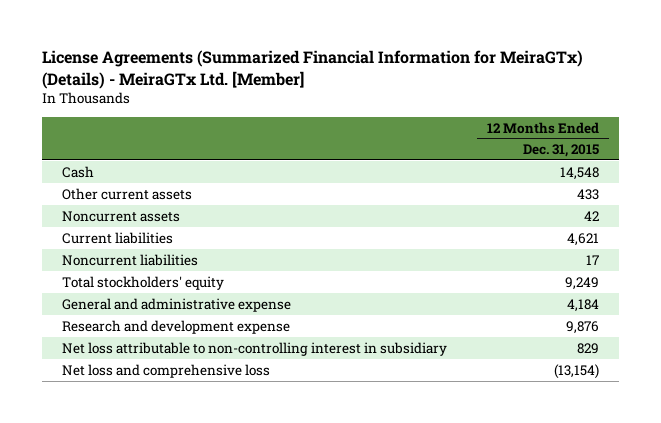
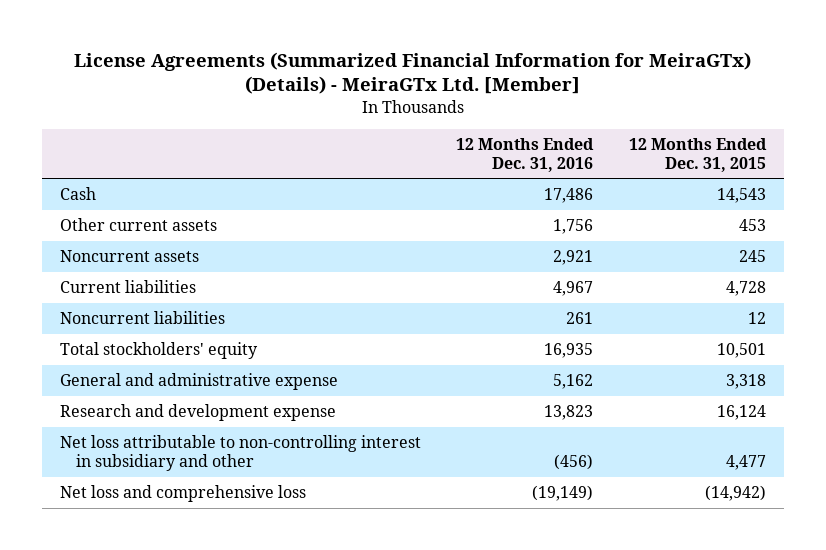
none -> [456,137,595,172] 12 Months Ended Dec. 31, 2016
[560,166,600,180] 14,548 -> [717,188,767,204] 14,543
[577,188,600,200] 433 -> [739,219,767,232] 453
[584,210,600,221] 42 -> [739,250,767,263] 245
[567,232,600,246] 4,621 -> [726,281,767,297] 4,728
[586,254,600,265] 17 -> [748,312,767,325] 12
[565,276,600,290] 9,249 -> [717,343,767,359] 10,501
[567,298,600,312] 4,184 -> [726,374,767,390] 3,318
[566,320,600,334] 9,876 -> [717,405,767,421] 16,124
[62,341,448,356] Net loss attributable to non-controlling interest in subsidiary -> [59,435,421,472] Net loss attributable to non-controlling interest in subsidiary and other
[577,342,600,354] 829 -> [726,455,767,471] 4,477
[554,363,600,379] (13,154) -> [705,485,767,502] (14,942)

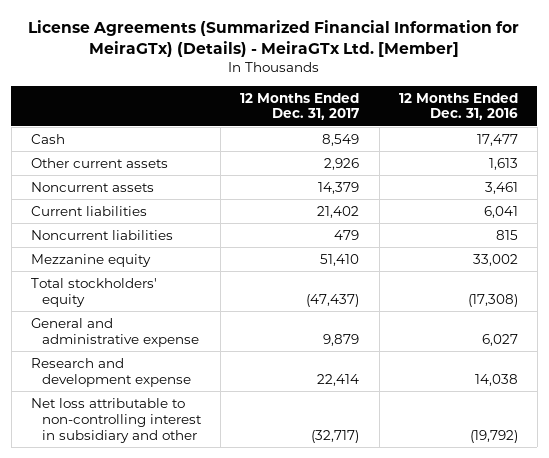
[629,137,768,172] 12 Months Ended Dec. 31, 2015 -> none
none -> [240,92,360,121] 12 Months Ended Dec. 31, 2017
[59,485,306,503] Net loss and comprehensive loss -> none
[544,188,594,204] 17,486 -> [476,134,518,147] 17,477
[553,219,594,235] 1,756 -> [488,158,518,171] 1,613
[553,250,594,266] 2,921 -> [484,182,518,195] 3,461
[553,281,594,297] 4,967 -> [483,206,518,219] 6,041
[566,312,594,325] 261 -> [495,230,518,241] 815
none -> [31,254,152,268] Mezzanine equity
[544,343,594,359] 16,935 -> [467,293,518,307] (17,308)
[553,374,594,390] 5,162 -> [481,333,518,346] 6,027
[544,405,594,421] 13,823 -> [474,373,518,386] 14,038
[554,454,594,471] (456) -> [469,429,518,443] (19,792)

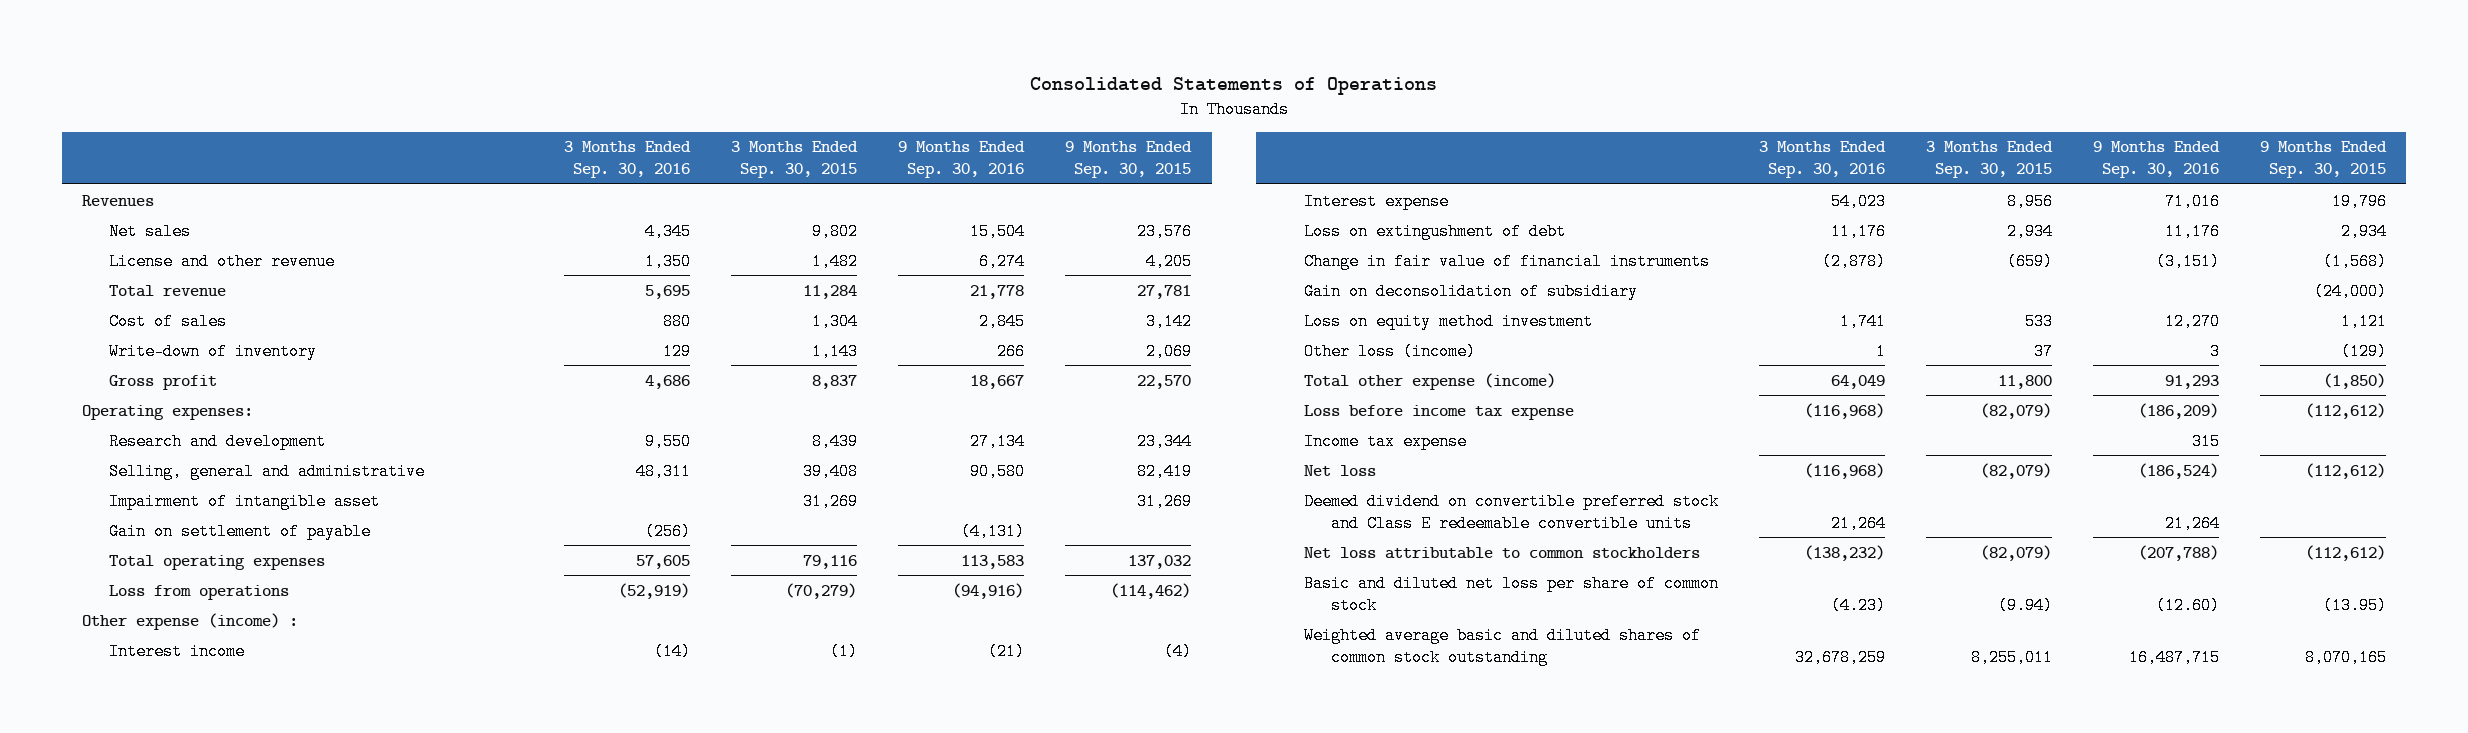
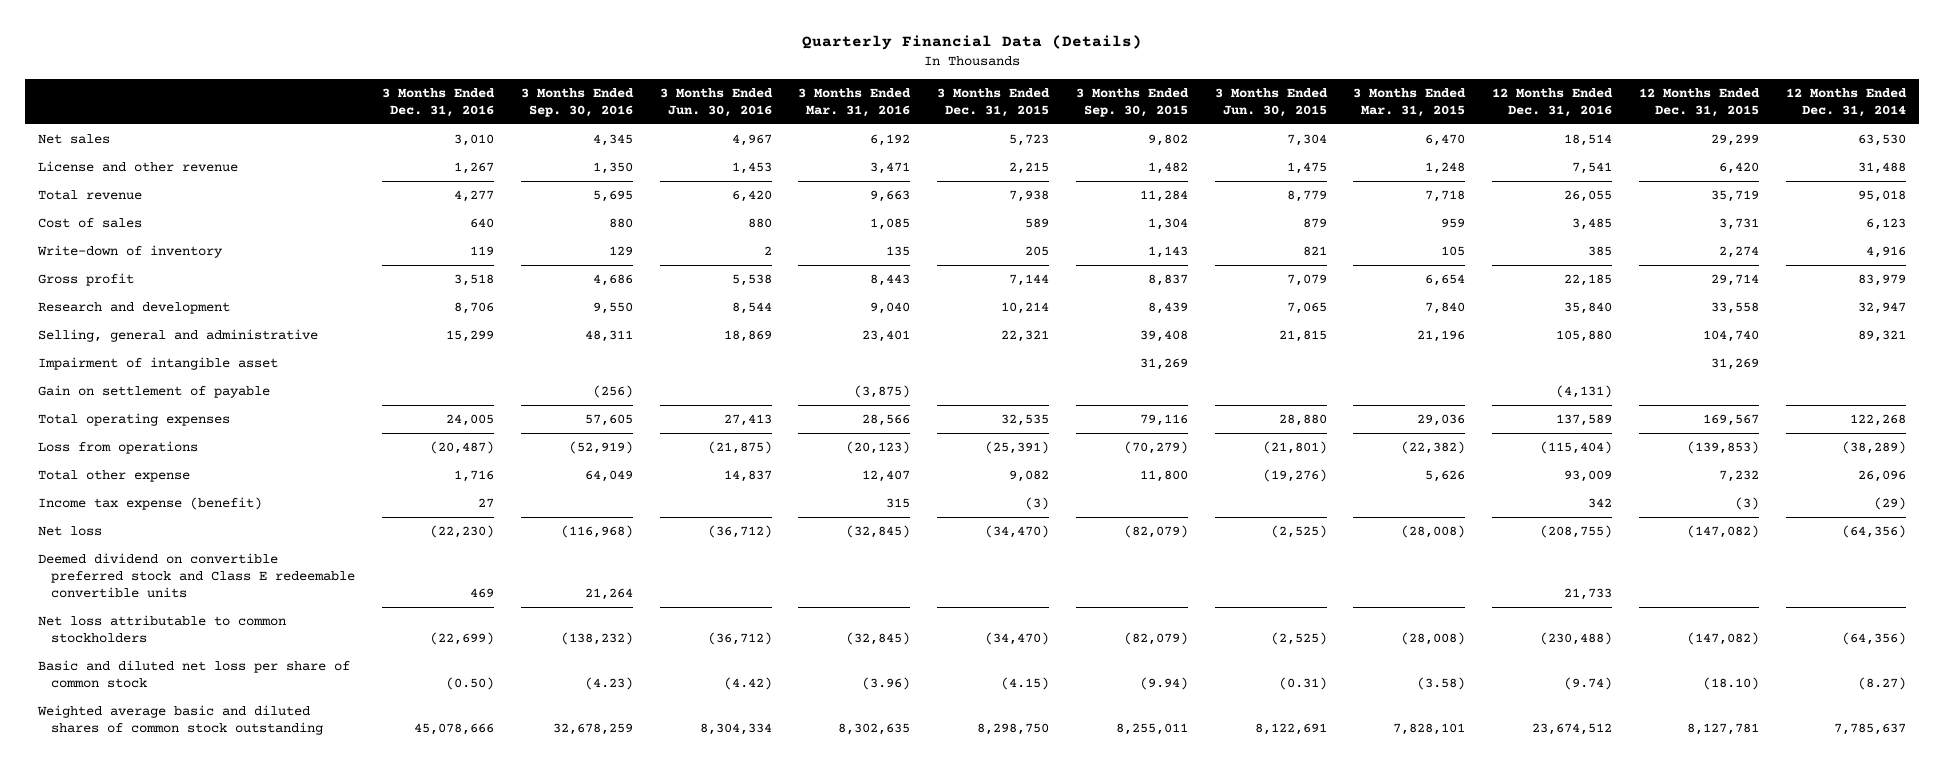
[1030,76,1438,95] Consolidated Statements of Operations -> [802,35,1143,51] Quarterly Financial Data (Details)
[898,141,1026,179] 9 Months Ended Sep. 30, 2016 -> none
[1065,141,1193,179] 9 Months Ended Sep. 30, 2015 -> none
none -> [382,87,496,118] 3 Months Ended Dec. 31, 2016
none -> [659,87,773,118] 3 Months Ended Jun. 30, 2016
none -> [798,87,912,118] 3 Months Ended Mar. 31, 2016
none -> [937,87,1051,118] 3 Months Ended Dec. 31, 2015
none -> [1214,87,1328,118] 3 Months Ended Jun. 30, 2015
none -> [1353,87,1467,118] 3 Months Ended Mar. 31, 2015
none -> [1492,87,1614,118] 12 Months Ended Dec. 31, 2016
none -> [1638,87,1760,118] 12 Months Ended Dec. 31, 2015
none -> [1785,87,1907,118] 12 Months Ended Dec. 31, 2014
[82,194,155,206] Revenues -> none
[82,404,254,420] Operating expenses: -> none
[82,612,299,630] Other expense (income) : -> none
[109,642,246,660] Interest income -> none
[1304,192,1450,210] Interest expense -> none
[1304,222,1567,240] Loss on extingushment of debt -> none
[1304,252,1711,270] Change in fair value of financial instruments -> none
[1304,282,1639,300] Gain on deconsolidation of subsidiary -> none
[1304,312,1594,330] Loss on equity method investment -> none
[1304,342,1477,360] Other loss (income) -> none
[1304,404,1575,420] Loss before income tax expense -> none
[1304,372,1557,390] Total other expense (income) -> [38,469,191,482] Total other expense
[1304,432,1468,450] Income tax expense -> [38,496,263,510] Income tax expense (benefit)

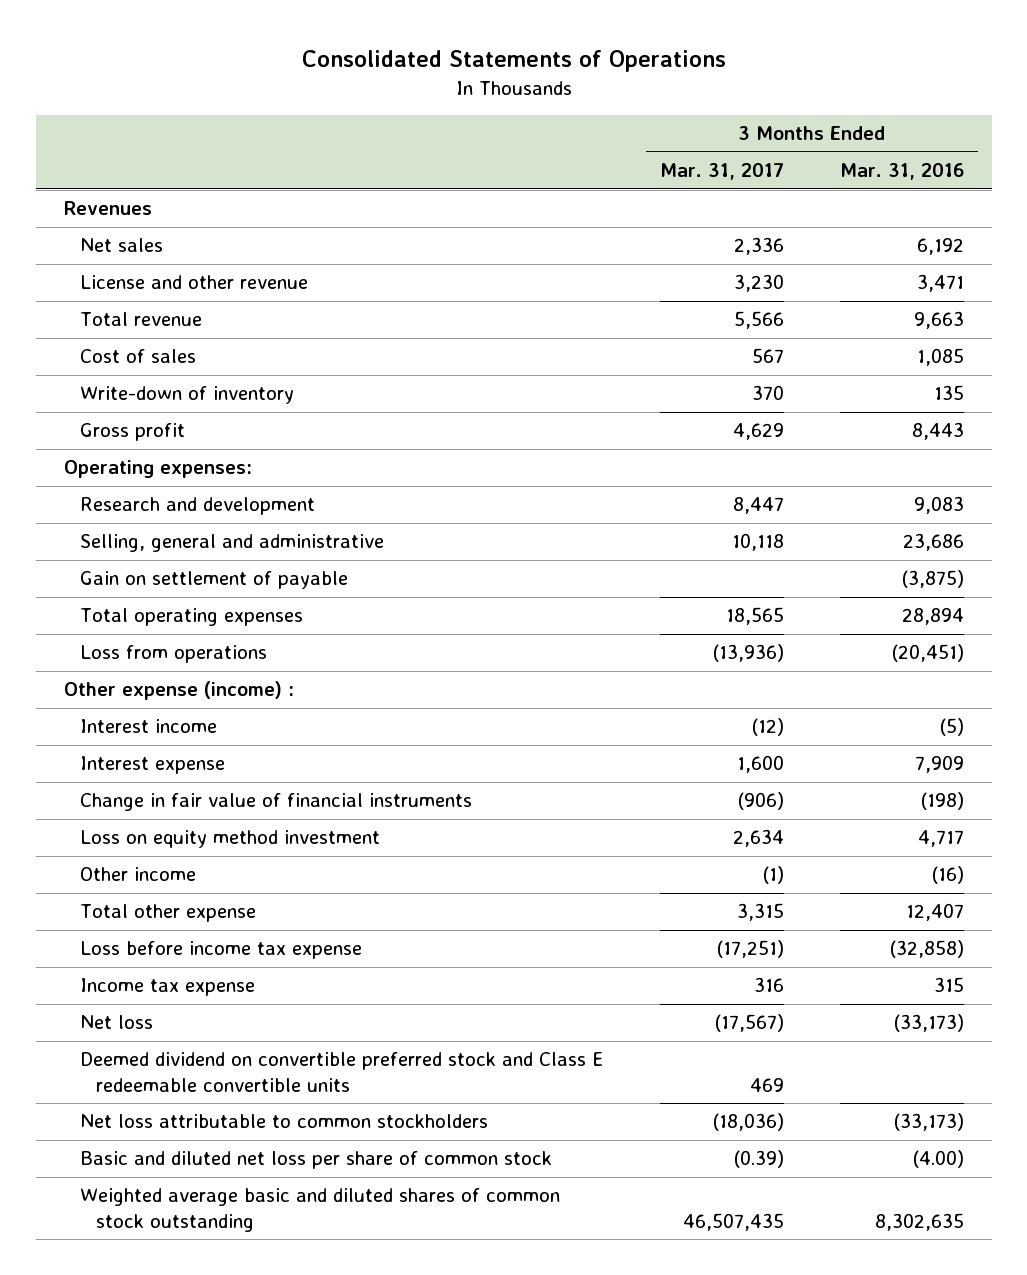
[802,35,1143,51] Quarterly Financial Data (Details) -> [301,50,726,73] Consolidated Statements of Operations
[382,87,496,118] 3 Months Ended Dec. 31, 2016 -> none
[520,87,634,118] 3 Months Ended Sep. 30, 2016 -> none
[659,87,773,118] 3 Months Ended Jun. 30, 2016 -> none
[937,87,1051,118] 3 Months Ended Dec. 31, 2015 -> none
[1075,87,1189,118] 3 Months Ended Sep. 30, 2015 -> none
[1214,87,1328,118] 3 Months Ended Jun. 30, 2015 -> none
[1353,87,1467,118] 3 Months Ended Mar. 31, 2015 -> none
[1492,87,1614,118] 12 Months Ended Dec. 31, 2016 -> none
[1638,87,1760,118] 12 Months Ended Dec. 31, 2015 -> none
[1785,87,1907,118] 12 Months Ended Dec. 31, 2014 -> none
none -> [659,163,784,181] Mar. 31, 2017
none -> [63,201,152,216] Revenues
[38,356,279,370] Impairment of intangible asset -> none
none -> [63,460,252,479] Operating expenses:
[870,301,911,314] 9,040 -> [913,496,964,515] 9,083
[862,329,911,342] 23,401 -> [902,533,964,552] 23,686
[862,413,911,426] 28,566 -> [901,608,964,626] 28,894
[846,440,911,454] (20,123) -> [891,644,964,663] (20,451)
none -> [63,681,294,701] Other expense (income) :
none -> [79,719,217,734] Interest income
none -> [79,756,225,775] Interest expense
none -> [79,793,472,812] Change in fair value of financial instruments
none -> [79,830,380,849] Loss on equity method investment
none -> [79,867,196,882] Other income
none -> [79,941,362,960] Loss before income tax expense
[38,496,263,510] Income tax expense (benefit) -> [79,978,255,997] Income tax expense
[846,524,911,538] (32,845) -> [893,1014,964,1033] (33,173)
[846,632,911,646] (32,845) -> [893,1113,964,1132] (33,173)
[862,677,911,691] (3.96) -> [912,1150,964,1169] (4.00)

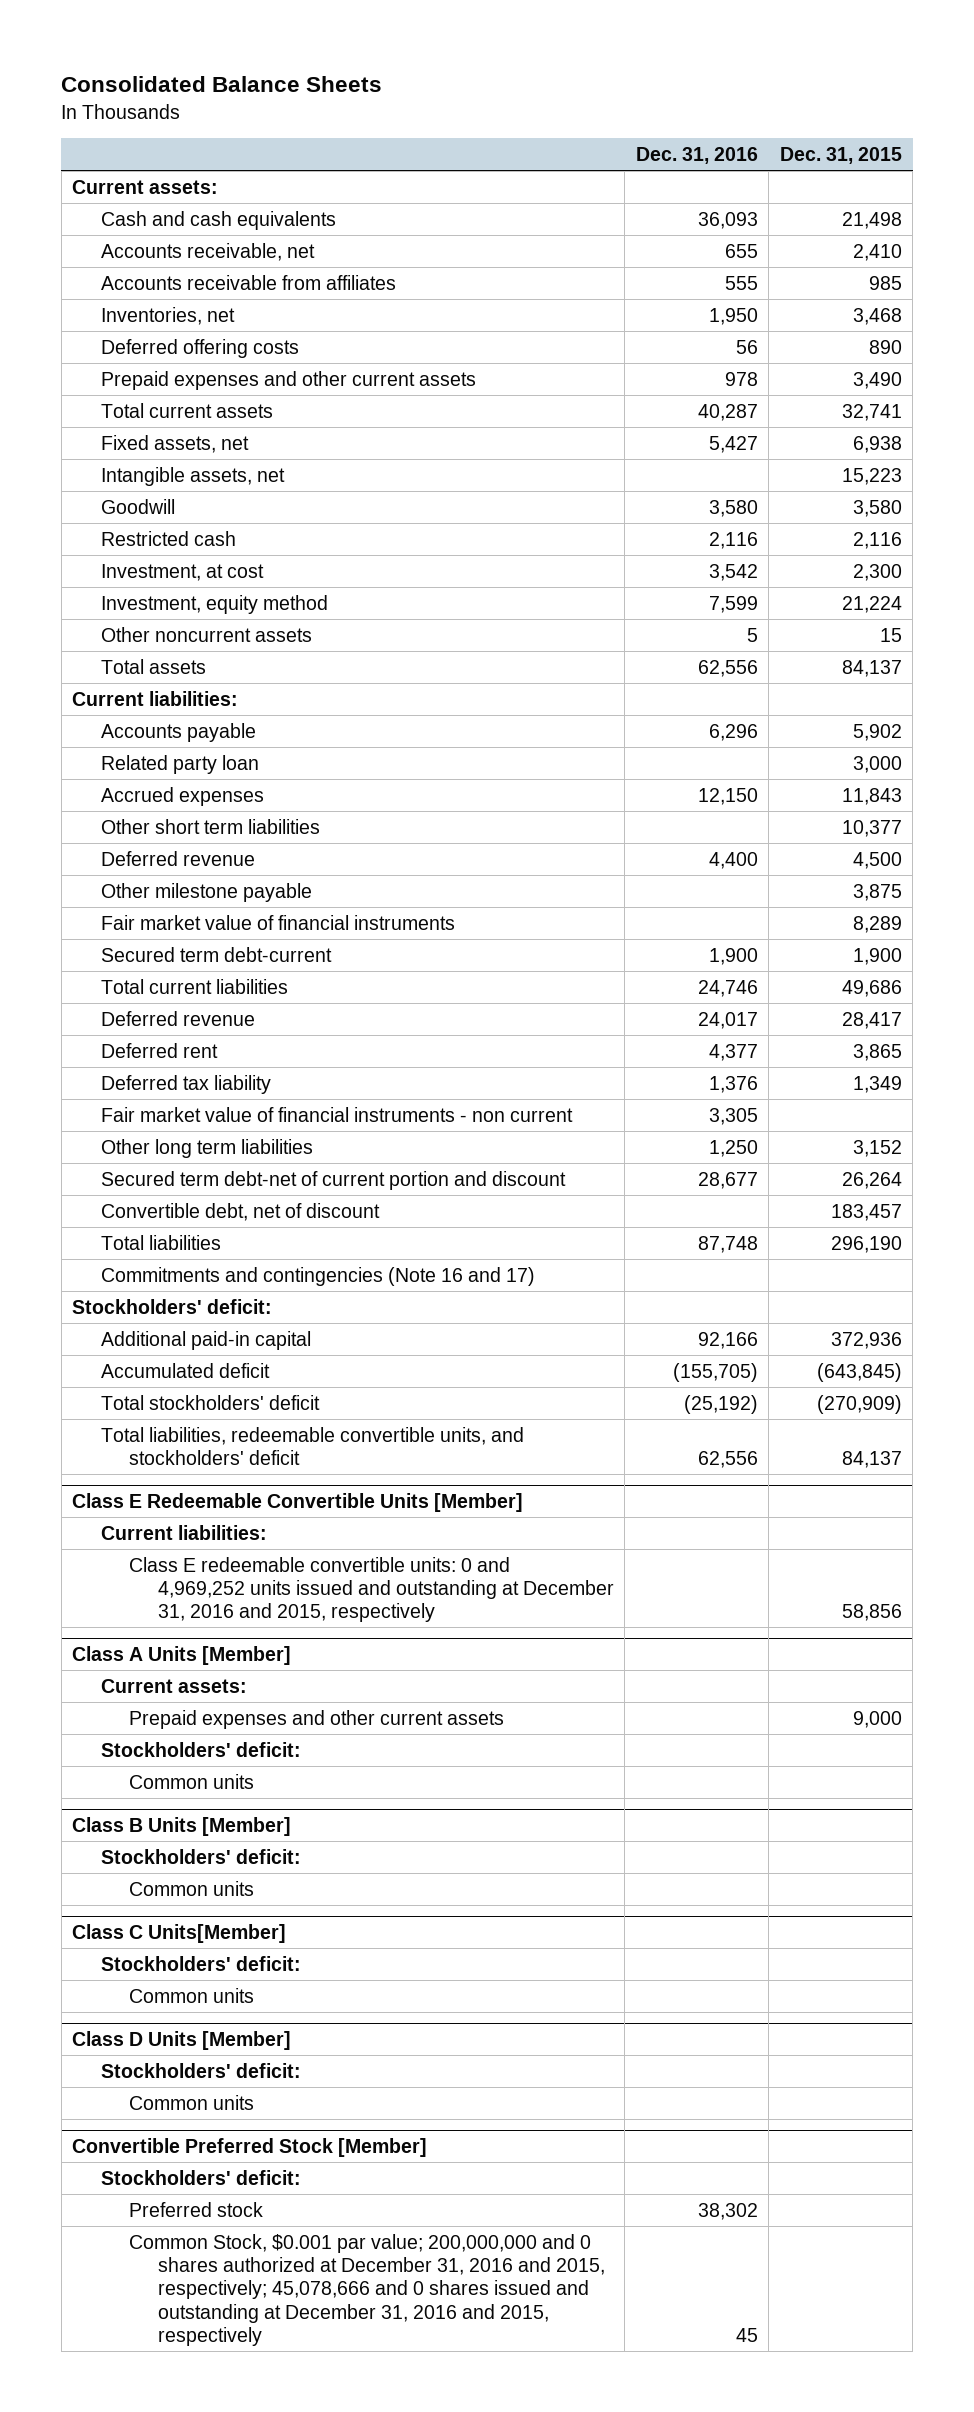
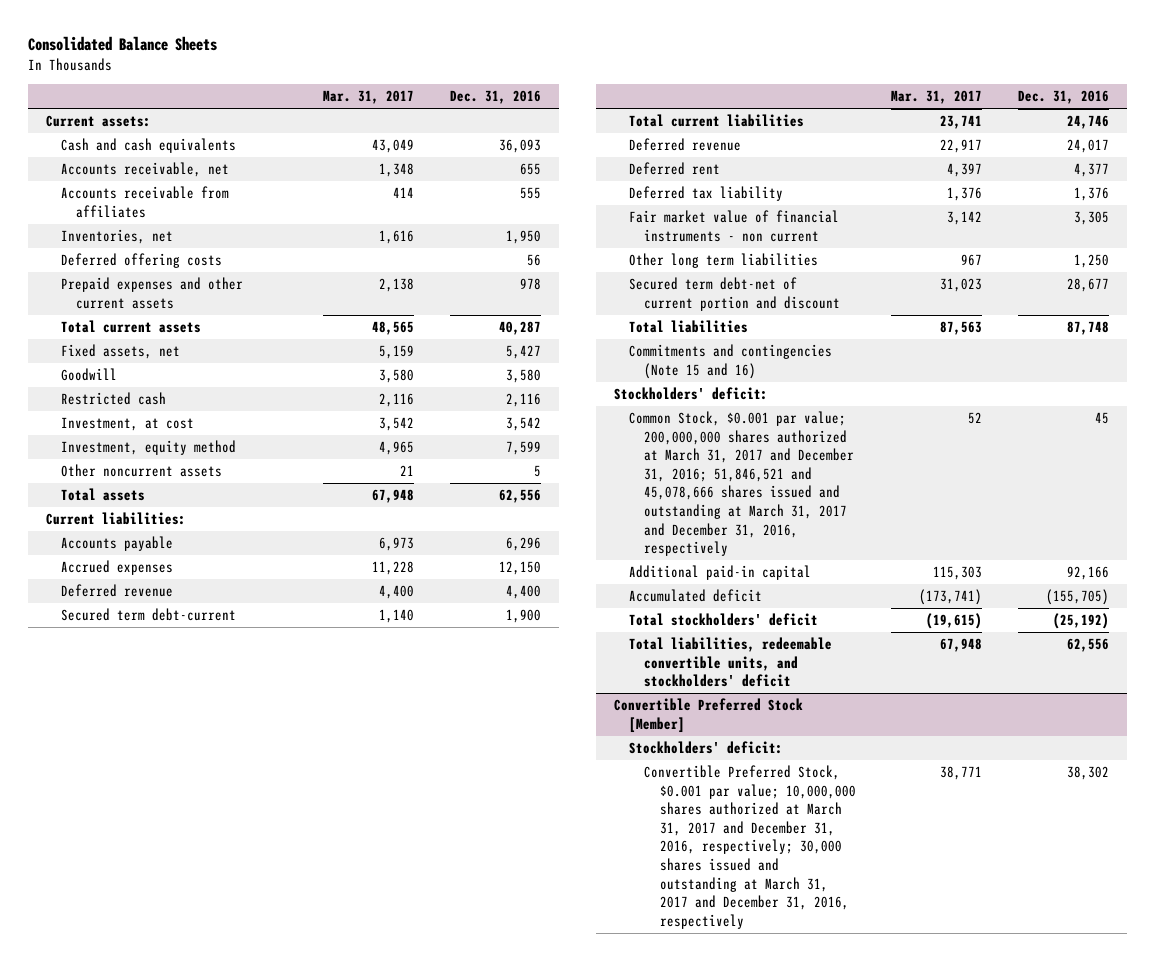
[779,147,902,165] Dec. 31, 2015 -> none
none -> [323,90,415,105] Mar. 31, 2017
[100,466,285,486] Intangible assets, net -> none
[100,754,259,774] Related party loan -> none
[100,818,320,834] Other short term liabilities -> none
[100,882,312,902] Other milestone payable -> none
[100,914,455,930] Fair market value of financial instruments -> none
[100,1202,380,1221] Convertible debt, net of discount -> none
[100,1266,535,1286] Commitments and contingencies (Note 16 and 17) -> [628,344,832,379] Commitments and contingencies (Note 15 and 16)
none -> [628,411,855,557] Common Stock, $0.001 par value; 200,000,000 shares authorized at March 31, 2017 and December 31, 2016; 51,846,521 and 45,078,666 shares issued and outstanding at March 31, 2017 and December 31, 2016, respectively
[72,1493,524,1513] Class E Redeemable Convertible Units [Member] -> none
[100,1524,267,1540] Current liabilities: -> none
[129,1556,614,1623] Class E redeemable convertible units: 0 and 4,969,252 units issued and outstanding at December 31, 2016 and 2015, respectively -> none
[72,1646,292,1666] Class A Units [Member] -> none
[100,1678,247,1693] Current assets: -> none
[129,1709,505,1729] Prepaid expenses and other current assets -> none
[100,1741,301,1757] Stockholders' deficit: -> none
[129,1773,255,1789] Common units -> none
[72,1817,292,1837] Class B Units [Member] -> none
[100,1848,301,1864] Stockholders' deficit: -> none
[129,1880,255,1896] Common units -> none
[72,1924,287,1944] Class C Units[Member] -> none
[100,1955,301,1971] Stockholders' deficit: -> none
[129,1987,255,2003] Common units -> none
[72,2031,292,2051] Class D Units [Member] -> none
[100,2062,301,2078] Stockholders' deficit: -> none
[129,2094,255,2110] Common units -> none
[129,2233,605,2346] Common Stock, $0.001 par value; 200,000,000 and 0 shares authorized at December 31, 2016 and 2015, respectively; 45,078,666 and 0 shares issued and outstanding at December 31, 2016 and 2015, respectively -> none
[129,2201,264,2217] Preferred stock -> [644,765,856,929] Convertible Preferred Stock, $0.001 par value; 10,000,000 shares authorized at March 31, 2017 and December 31, 2016, respectively; 30,000 shares issued and outstanding at March 31, 2017 and December 31, 2016, respectively

